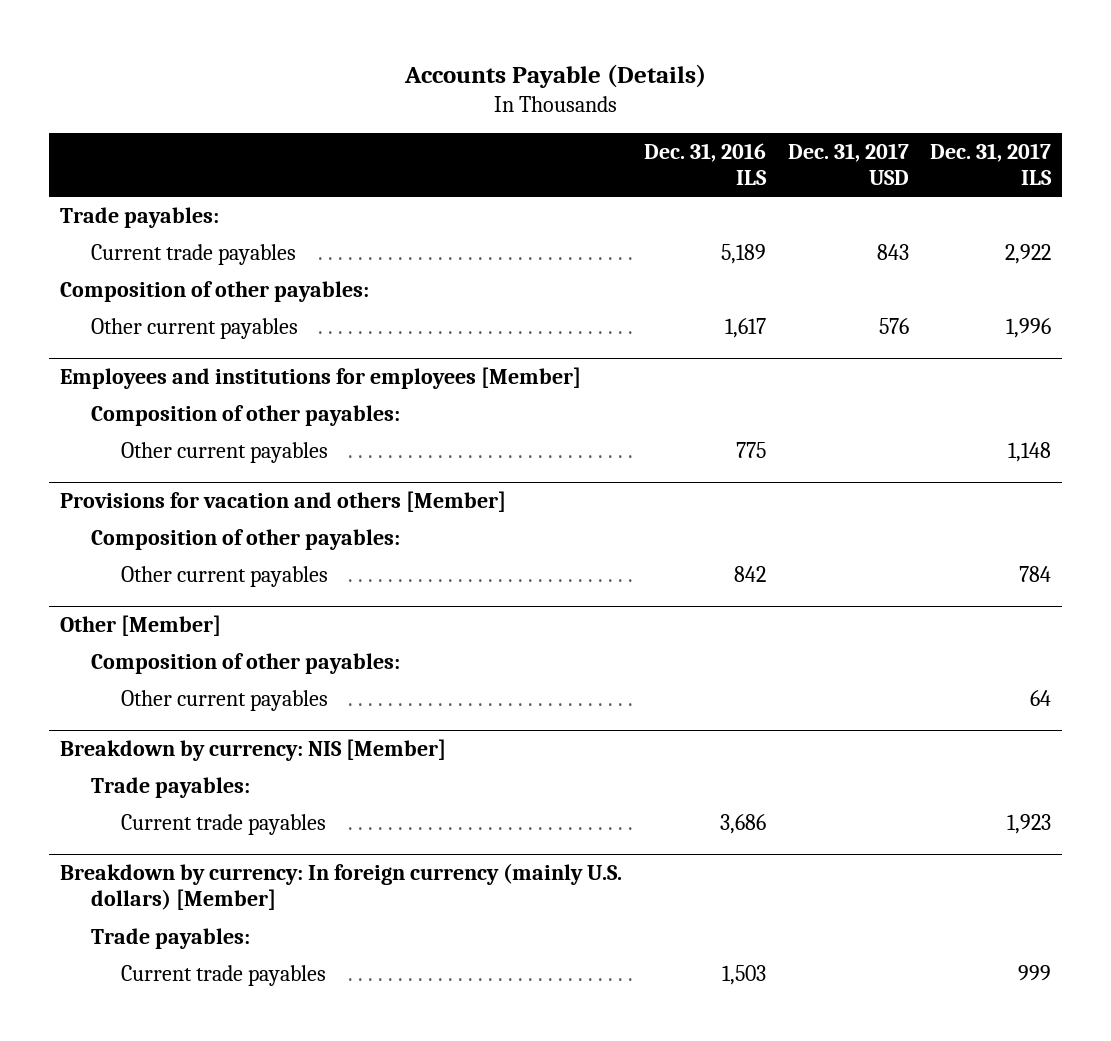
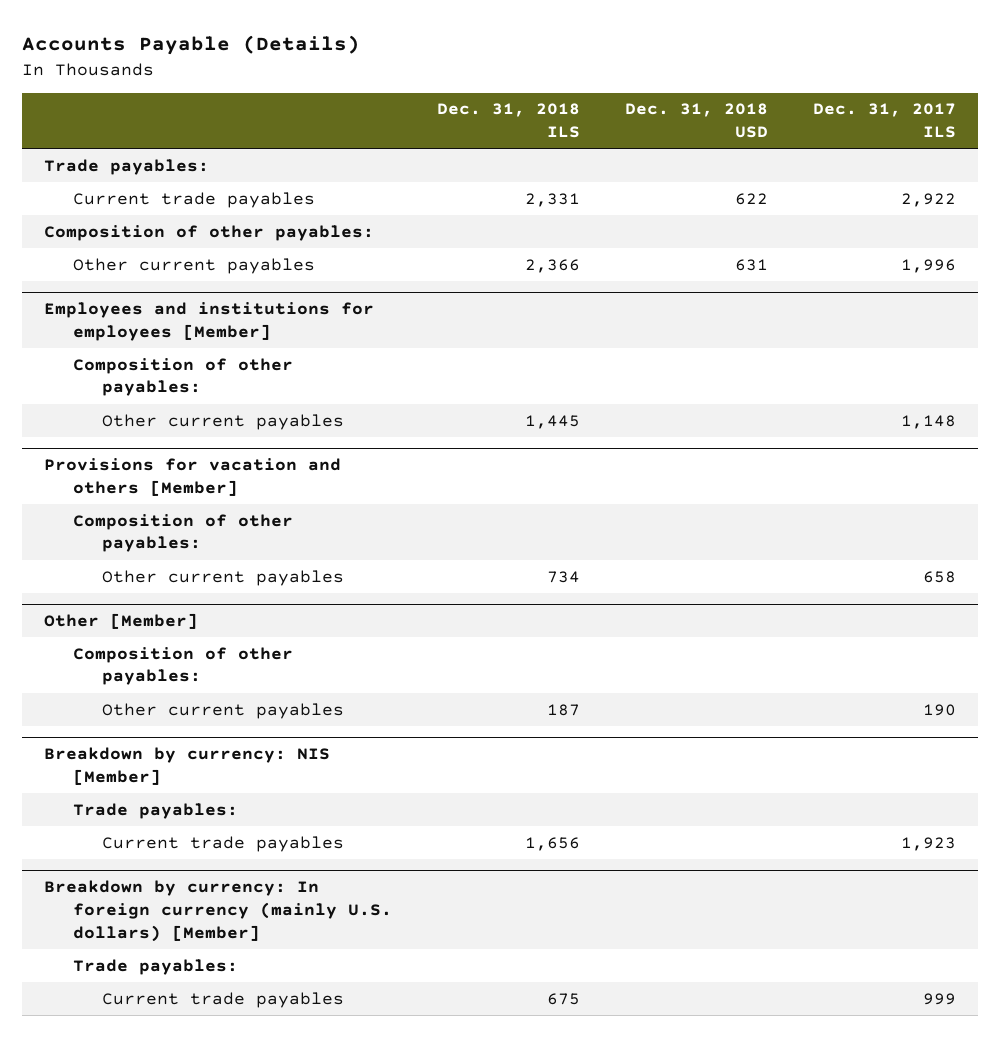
[643,142,767,186] Dec. 31, 2016 ILS -> none
[787,142,909,186] Dec. 31, 2017 USD -> none
none -> [436,103,580,139] Dec. 31, 2018 ILS
none -> [624,103,768,139] Dec. 31, 2018 USD
[1019,565,1052,582] 784 -> [922,570,956,583] 658
[1030,689,1052,706] 64 -> [922,703,956,716] 190

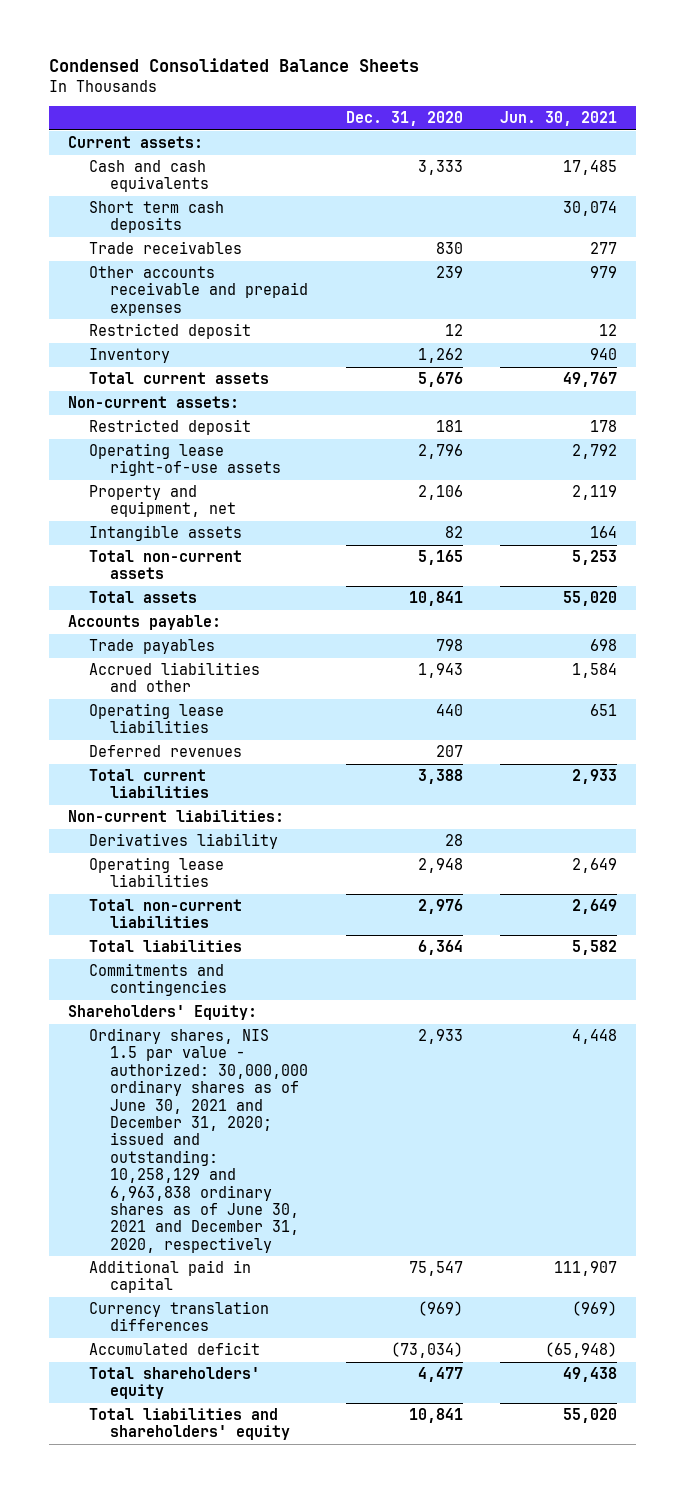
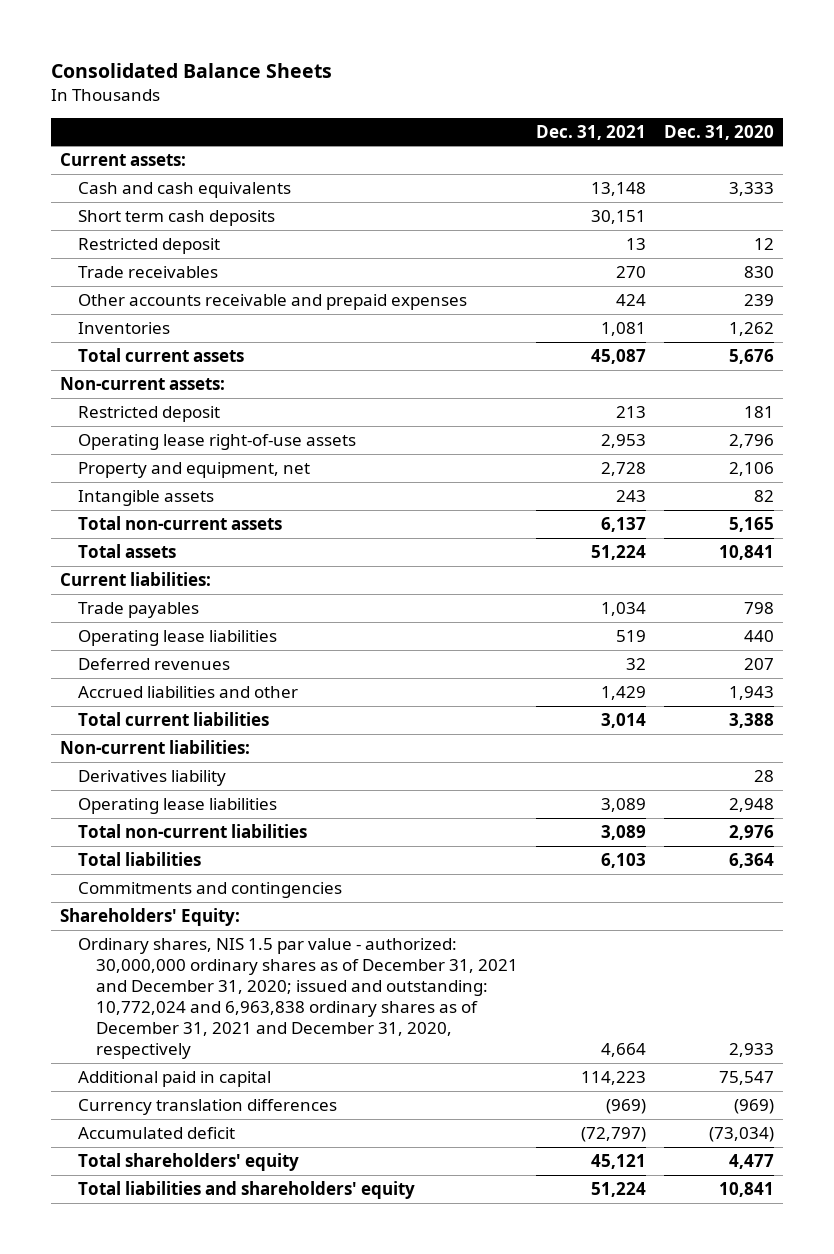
[49,58,420,73] Condensed Consolidated Balance Sheets -> [51,62,333,78] Consolidated Balance Sheets
[500,111,618,127] Jun. 30, 2021 -> none
none -> [535,124,646,140] Dec. 31, 2021
[89,323,252,340] Restricted deposit -> [77,237,220,254] Restricted deposit
[89,348,171,364] Inventory -> [77,321,170,334] Inventories
[68,615,222,631] Accounts payable: -> none
none -> [60,571,212,586] Current liabilities:
[89,662,261,693] Accrued liabilities and other -> [77,685,298,698] Accrued liabilities and other
[89,1028,309,1253] Ordinary shares, NIS 1.5 par value - authorized: 30,000,000 ordinary shares as of June 30, 2021 and December 31, 2020; issued and outstanding: 10,258,129 and 6,963,838 ordinary shares as of June 30, 2021 and December 31, 2020, respectively -> [77,937,518,1060] Ordinary shares, NIS 1.5 par value - authorized: 30,000,000 ordinary shares as of December 31, 2021 and December 31, 2020; issued and outstanding: 10,772,024 and 6,963,838 ordinary shares as of December 31, 2021 and December 31, 2020, respectively

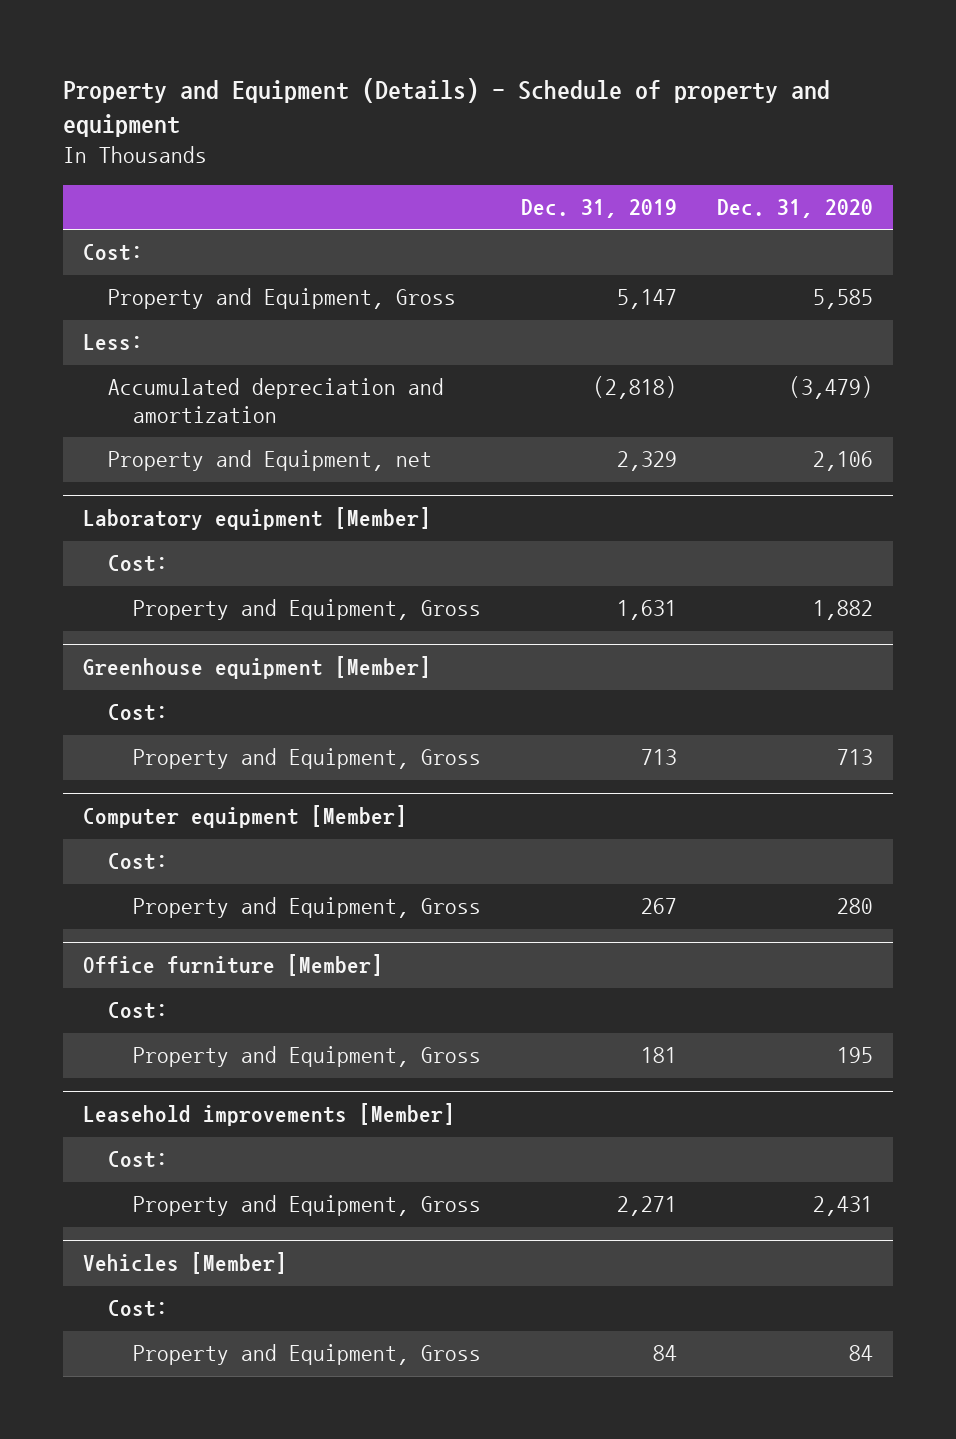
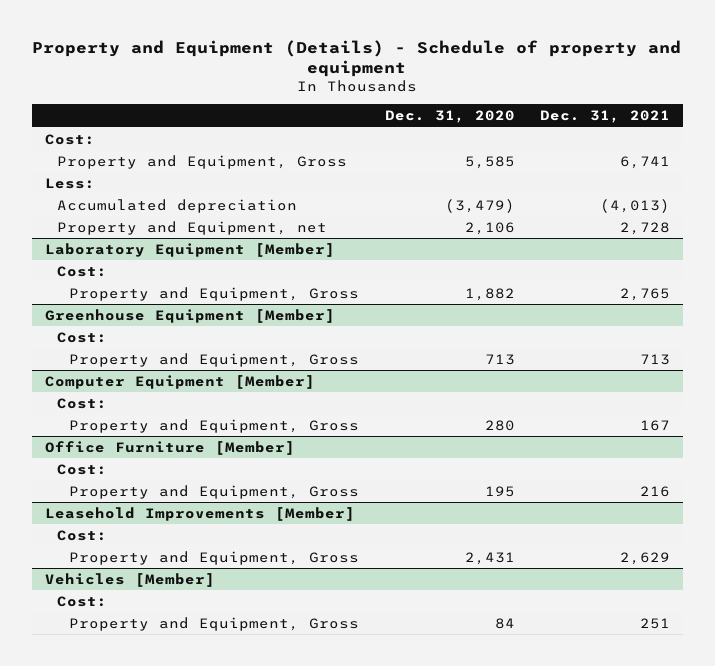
[521,199,678,219] Dec. 31, 2019 -> none
none -> [540,110,671,124] Dec. 31, 2021
[108,378,445,424] Accumulated depreciation and amortization -> [56,198,297,213] Accumulated depreciation
[83,507,432,531] Laboratory equipment [Member] -> [44,242,335,257] Laboratory Equipment [Member]
[83,656,432,680] Greenhouse equipment [Member] -> [44,308,335,323] Greenhouse Equipment [Member]
[83,805,408,829] Computer equipment [Member] -> [44,374,315,389] Computer Equipment [Member]
[83,954,384,977] Office furniture [Member] -> [44,440,295,455] Office Furniture [Member]
[83,1103,456,1127] Leasehold improvements [Member] -> [44,506,355,521] Leasehold Improvements [Member]

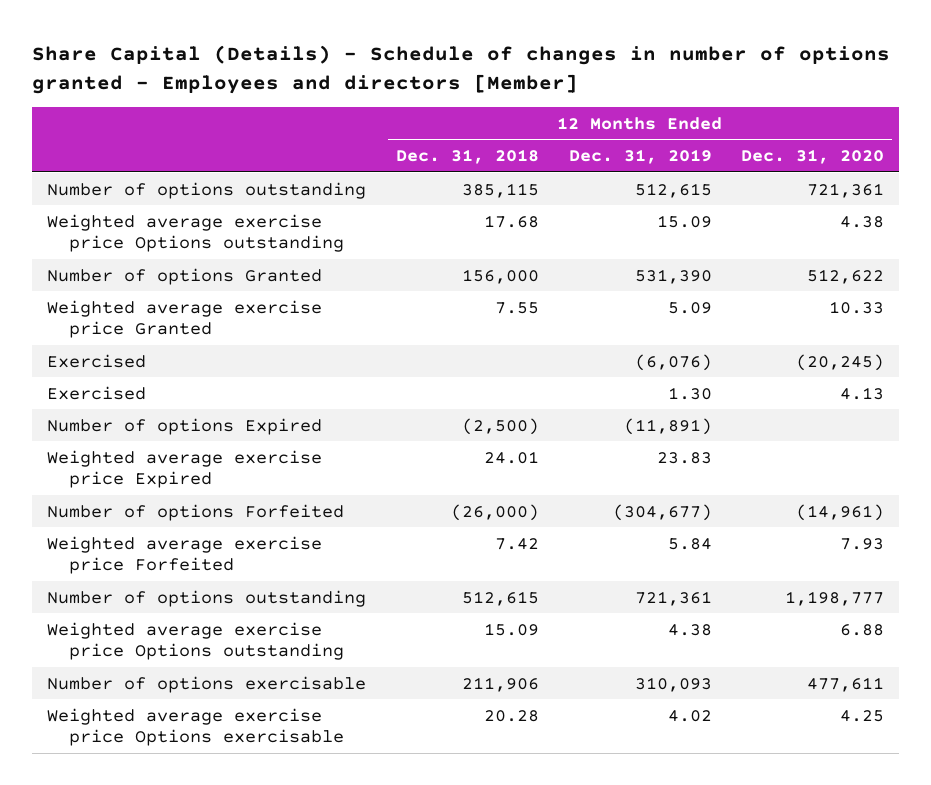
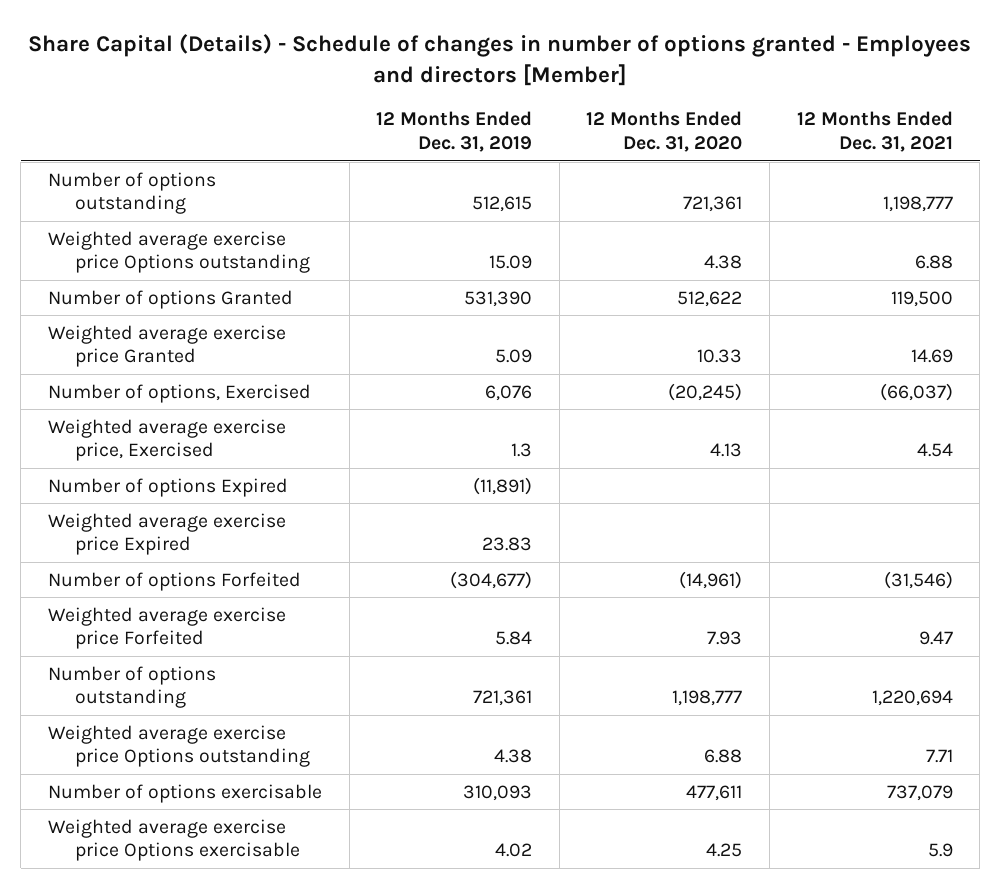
[395,148,539,164] Dec. 31, 2018 -> none
none -> [796,111,953,153] 12 Months Ended Dec. 31, 2021
[46,353,146,368] Exercised -> none
none -> [48,383,312,403] Number of options, Exercised
[46,385,146,400] Exercised -> [48,418,287,462] Weighted average exercise price, Exercised
[667,386,712,400] 1.30 -> [511,443,533,458] 1.3

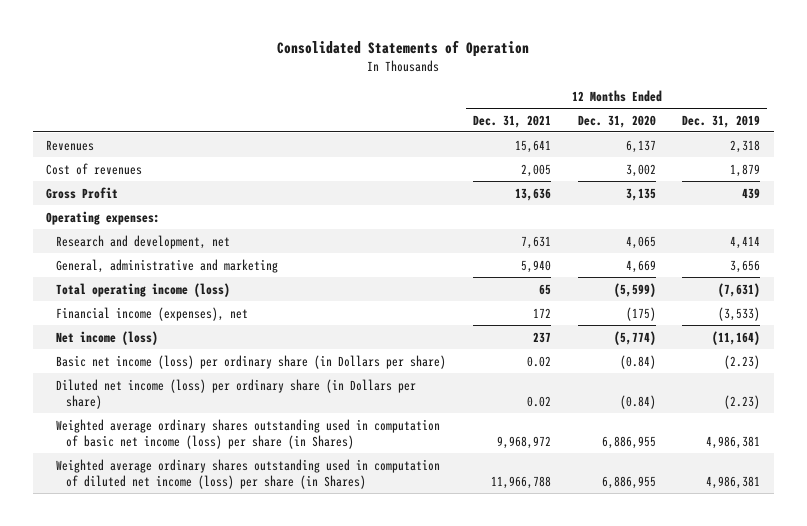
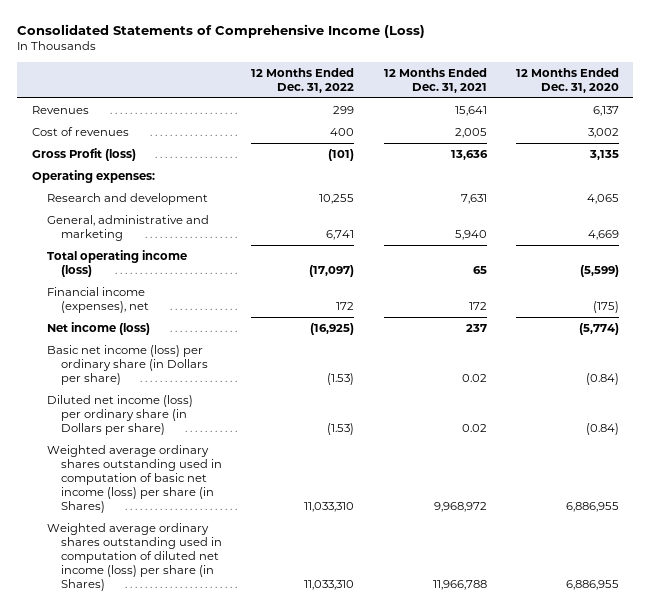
[277,40,530,58] Consolidated Statements of Operation -> [17,24,426,39] Consolidated Statements of Comprehensive Income (Loss)
[682,114,761,128] Dec. 31, 2019 -> none
none -> [251,67,355,93] 12 Months Ended Dec. 31, 2022
[46,186,119,199] Gross Profit -> [31,147,136,161] Gross Profit (loss)
[56,234,231,249] Research and development, net -> [46,192,208,205] Research and development

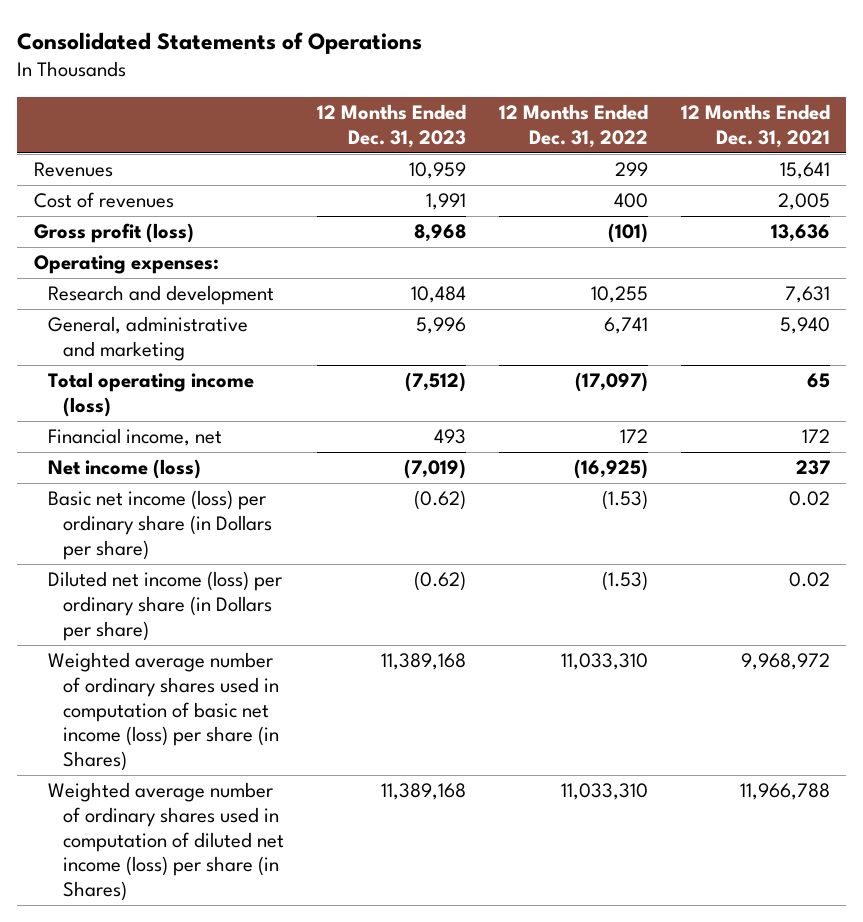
[17,24,426,39] Consolidated Statements of Comprehensive Income (Loss) -> [17,31,423,54] Consolidated Statements of Operations
[515,67,619,93] 12 Months Ended Dec. 31, 2020 -> none
none -> [316,103,466,148] 12 Months Ended Dec. 31, 2023
[31,147,136,161] Gross Profit (loss) -> [33,223,194,244] Gross profit (loss)
[46,286,150,313] Financial income (expenses), net -> [48,428,223,447] Financial income, net
[46,444,223,514] Weighted average ordinary shares outstanding used in computation of basic net income (loss) per share (in Shares) -> [48,652,279,772] Weighted average number of ordinary shares used in computation of basic net income (loss) per share (in Shares)
[46,522,223,592] Weighted average ordinary shares outstanding used in computation of diluted net income (loss) per share (in Shares) -> [48,782,284,902] Weighted average number of ordinary shares used in computation of diluted net income (loss) per share (in Shares)

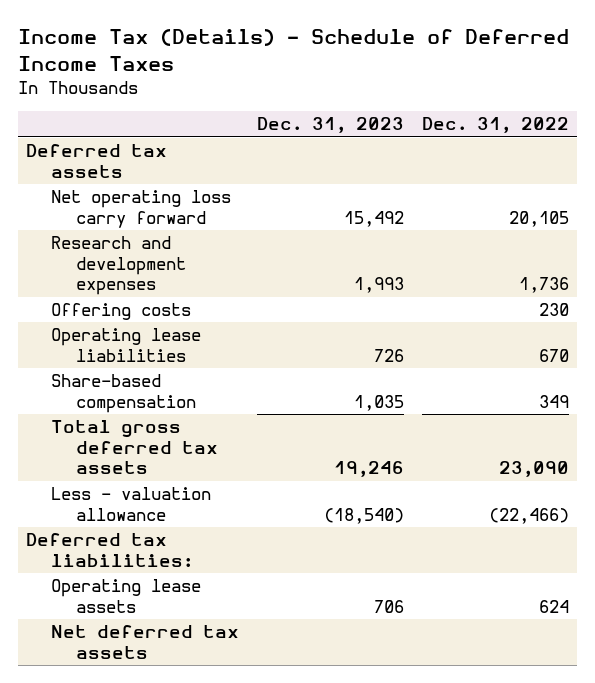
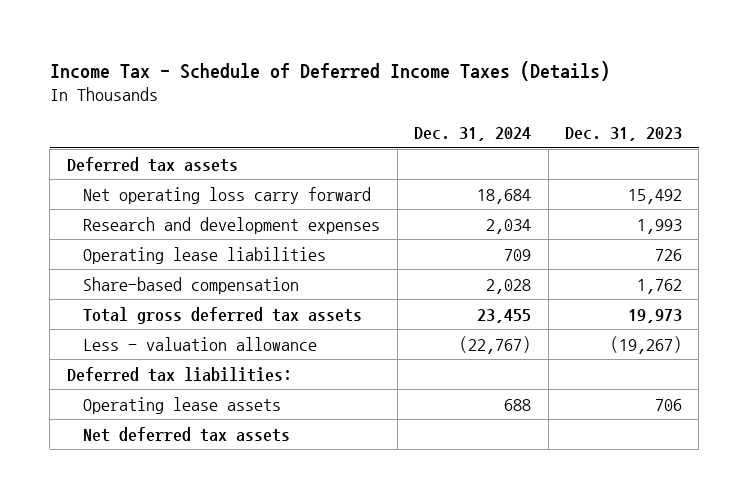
[17,29,569,71] Income Tax (Details) - Schedule of Deferred Income Taxes -> [49,60,610,81] Income Tax - Schedule of Deferred Income Taxes (Details)
[421,117,569,134] Dec. 31, 2022 -> none
none -> [414,127,532,142] Dec. 31, 2024
[51,303,192,321] Offering costs -> none
[353,394,404,411] 1,035 -> [637,278,683,294] 1,762
[333,461,404,478] 19,246 -> [628,308,683,323] 19,973
[323,507,404,524] (18,540) -> [610,335,683,354] (19,267)

